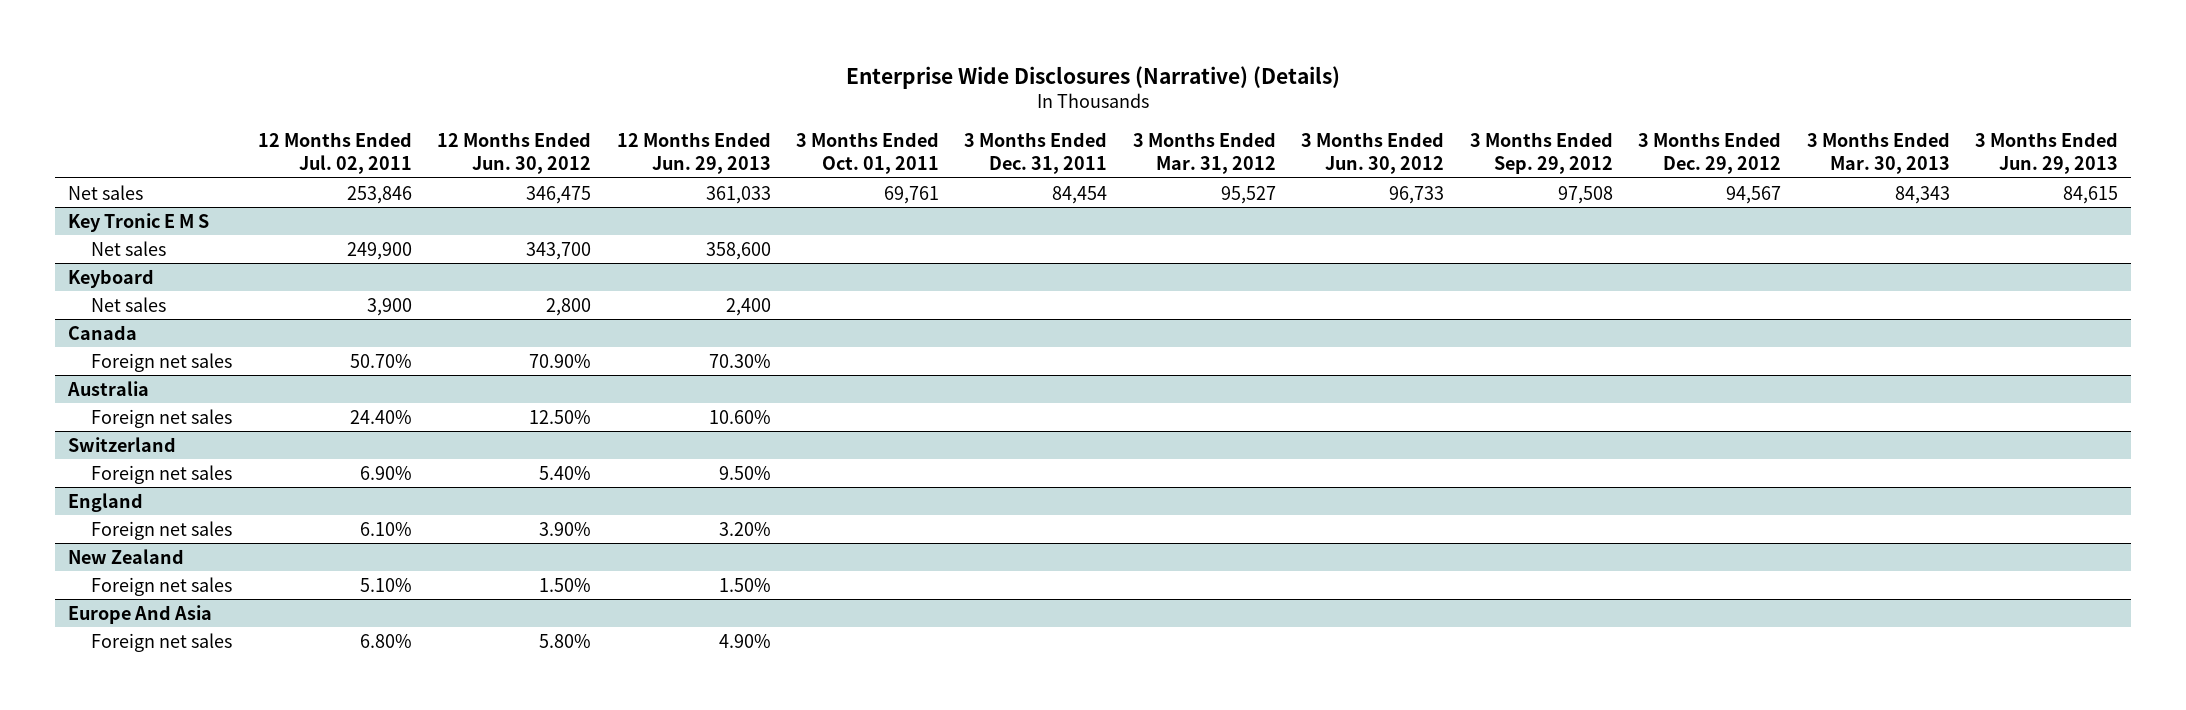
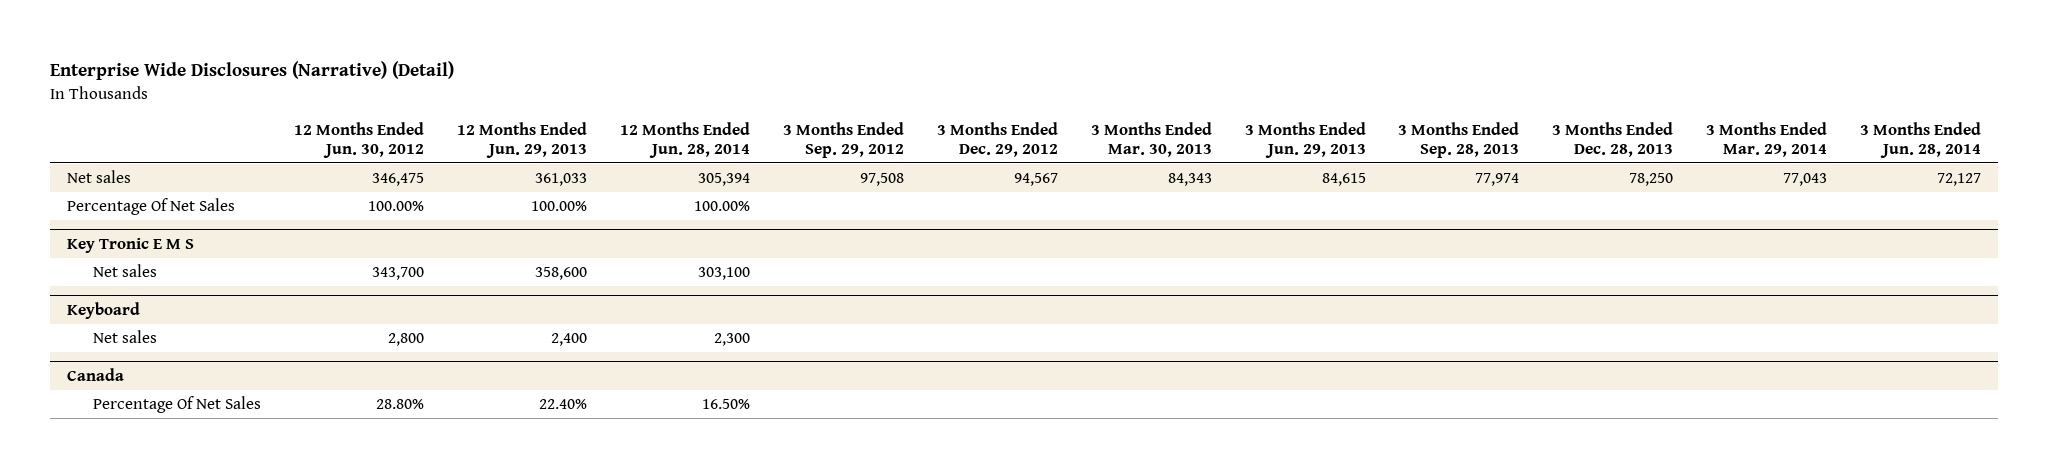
[845,65,1340,89] Enterprise Wide Disclosures (Narrative) (Details) -> [50,61,455,81] Enterprise Wide Disclosures (Narrative) (Detail)
[257,132,412,175] 12 Months Ended Jul. 02, 2011 -> none
[795,132,939,175] 3 Months Ended Oct. 01, 2011 -> none
[964,132,1108,175] 3 Months Ended Dec. 31, 2011 -> none
[1132,132,1276,175] 3 Months Ended Mar. 31, 2012 -> none
[1301,132,1445,175] 3 Months Ended Jun. 30, 2012 -> none
none -> [619,121,750,159] 12 Months Ended Jun. 28, 2014
none -> [1398,121,1520,159] 3 Months Ended Sep. 28, 2013
none -> [1552,121,1674,158] 3 Months Ended Dec. 28, 2013
none -> [1706,121,1828,158] 3 Months Ended Mar. 29, 2014
none -> [1860,121,1982,159] 3 Months Ended Jun. 28, 2014
none -> [66,198,235,216] Percentage Of Net Sales
[66,380,149,396] Australia -> none
[91,408,233,428] Foreign net sales -> none
[67,436,176,452] Switzerland -> none
[91,464,233,484] Foreign net sales -> none
[67,492,143,512] England -> none
[91,520,233,540] Foreign net sales -> none
[67,548,184,564] New Zealand -> none
[91,576,233,596] Foreign net sales -> none
[67,604,212,624] Europe And Asia -> none
[91,632,233,652] Foreign net sales -> none
[91,352,233,372] Foreign net sales -> [92,396,261,414] Percentage Of Net Sales
[529,353,592,368] 70.90% -> [375,399,424,410] 28.80%
[708,353,771,368] 70.30% -> [538,399,587,410] 22.40%

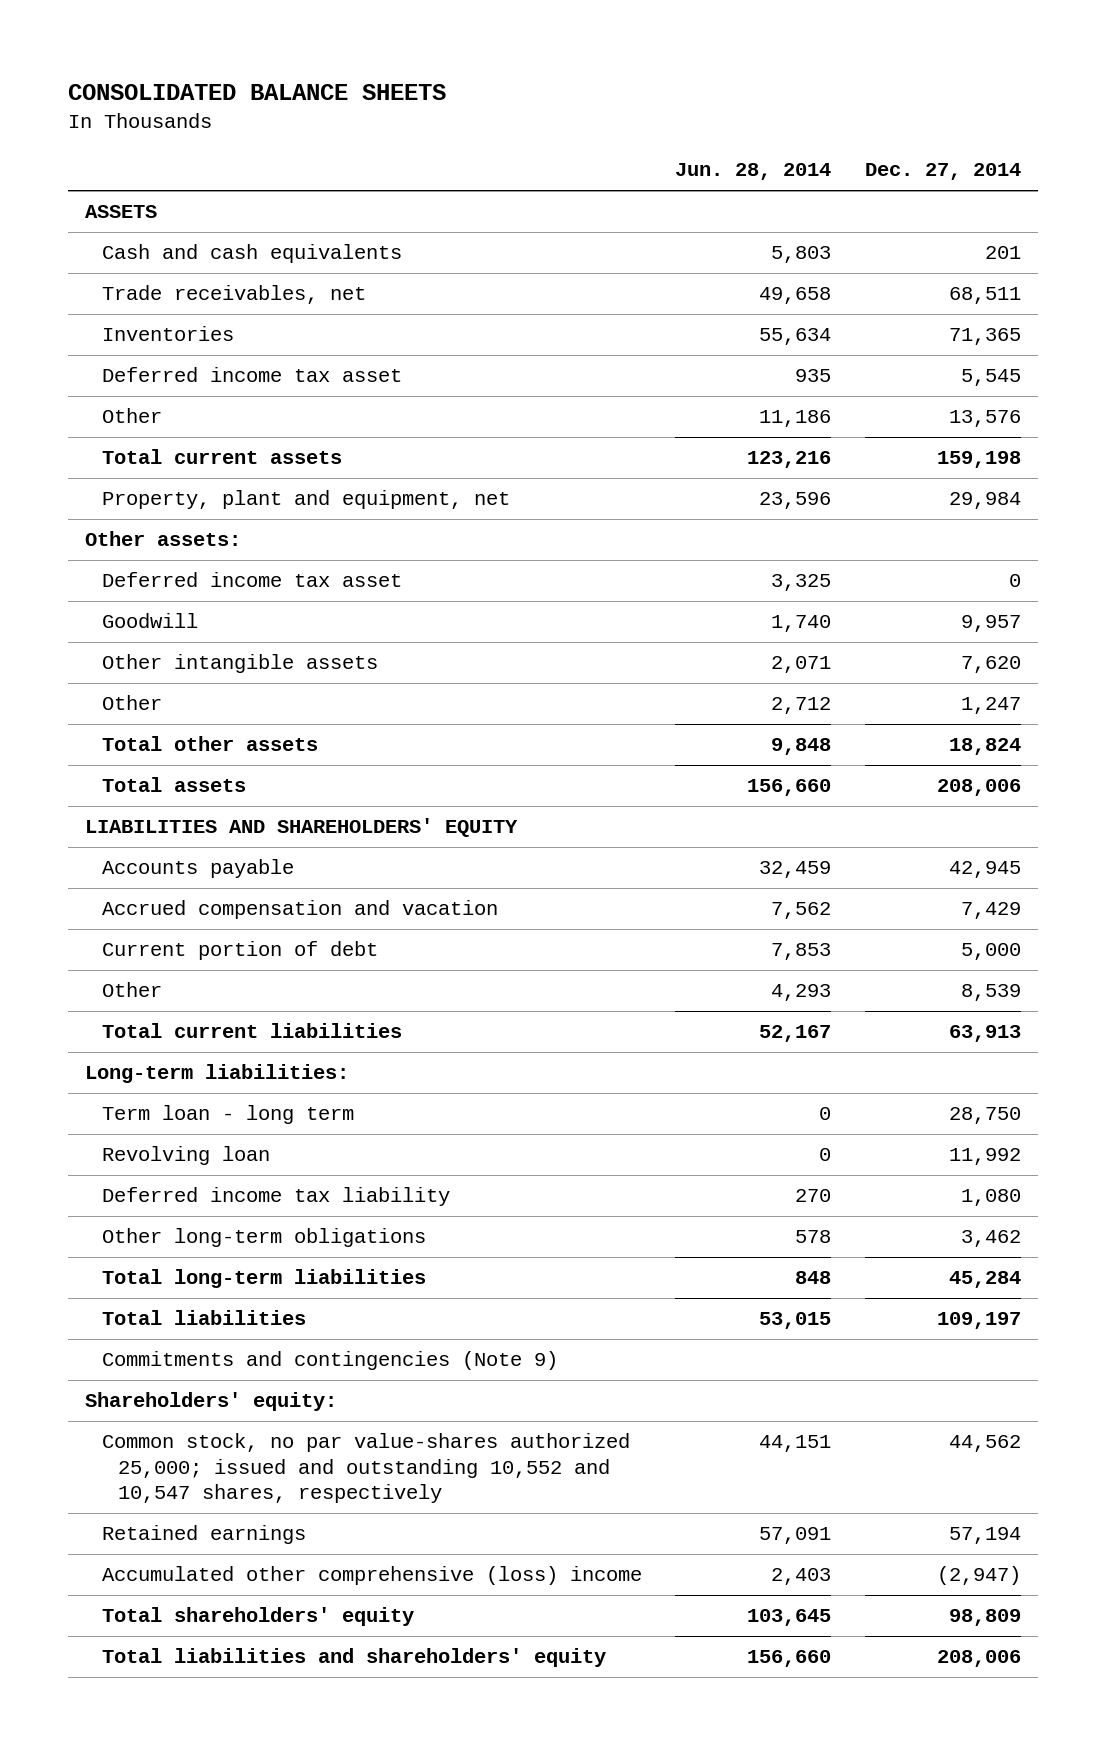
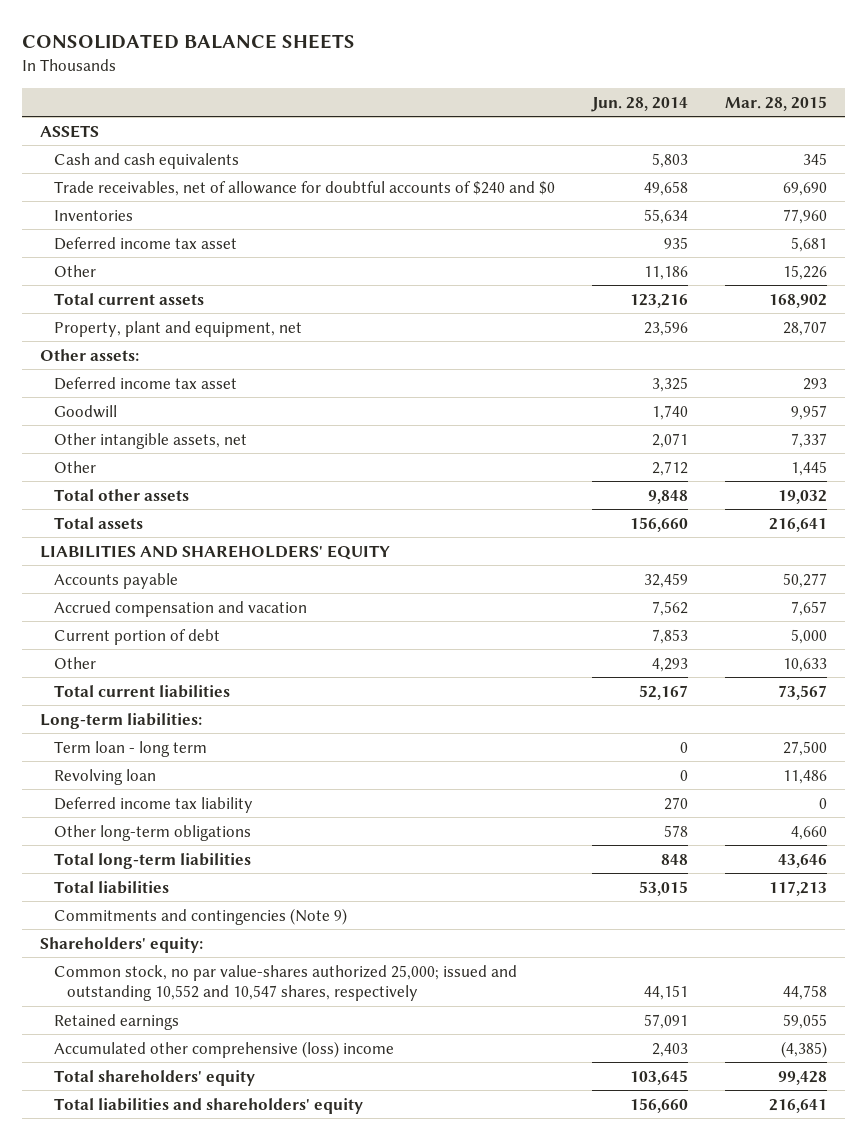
[864,163,1021,181] Dec. 27, 2014 -> none
none -> [724,95,827,111] Mar. 28, 2015
[101,285,366,305] Trade receivables, net -> [53,180,555,196] Trade receivables, net of allowance for doubtful accounts of $240 and $0
[101,654,378,674] Other intangible assets -> [53,432,247,449] Other intangible assets, net

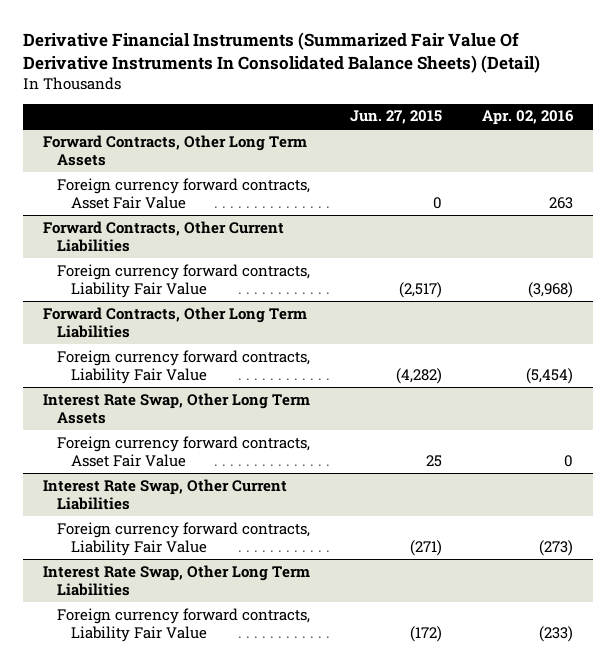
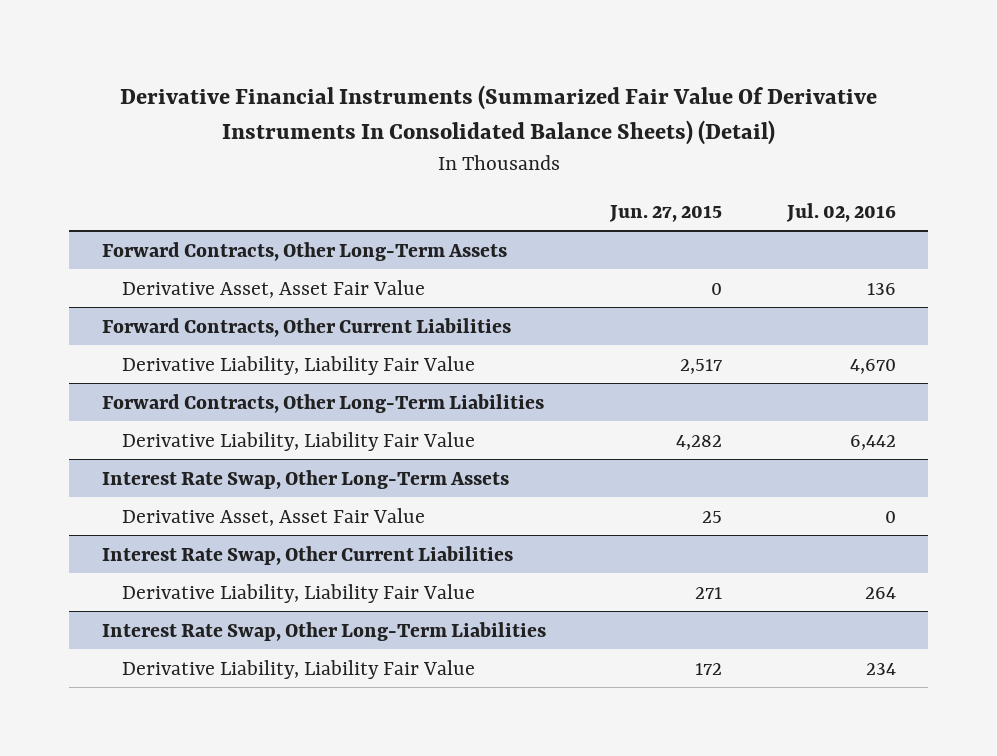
[482,110,575,126] Apr. 02, 2016 -> none
none -> [785,202,896,222] Jul. 02, 2016
[42,134,307,166] Forward Contracts, Other Long Term Assets -> [101,241,507,261] Forward Contracts, Other Long-Term Assets
[56,177,310,209] Foreign currency forward contracts, Asset Fair Value -> [122,279,426,298] Derivative Asset, Asset Fair Value
[56,263,310,298] Foreign currency forward contracts, Liability Fair Value -> [122,355,476,375] Derivative Liability, Liability Fair Value
[399,281,443,298] (2,517) -> [680,358,723,374] 2,517
[42,306,307,338] Forward Contracts, Other Long Term Liabilities -> [101,393,544,413] Forward Contracts, Other Long-Term Liabilities
[56,349,310,384] Foreign currency forward contracts, Liability Fair Value -> [122,431,476,451] Derivative Liability, Liability Fair Value
[396,367,443,384] (4,282) -> [676,434,723,450] 4,282
[42,392,310,424] Interest Rate Swap, Other Long Term Assets -> [101,469,509,489] Interest Rate Swap, Other Long-Term Assets
[56,435,310,467] Foreign currency forward contracts, Asset Fair Value -> [122,507,426,526] Derivative Asset, Asset Fair Value
[56,521,310,556] Foreign currency forward contracts, Liability Fair Value -> [122,583,476,603] Derivative Liability, Liability Fair Value
[410,539,443,556] (271) -> [695,586,723,599] 271
[42,564,310,596] Interest Rate Swap, Other Long Term Liabilities -> [101,621,546,641] Interest Rate Swap, Other Long-Term Liabilities
[56,607,310,642] Foreign currency forward contracts, Liability Fair Value -> [122,659,476,679] Derivative Liability, Liability Fair Value
[410,625,443,642] (172) -> [695,662,723,675] 172

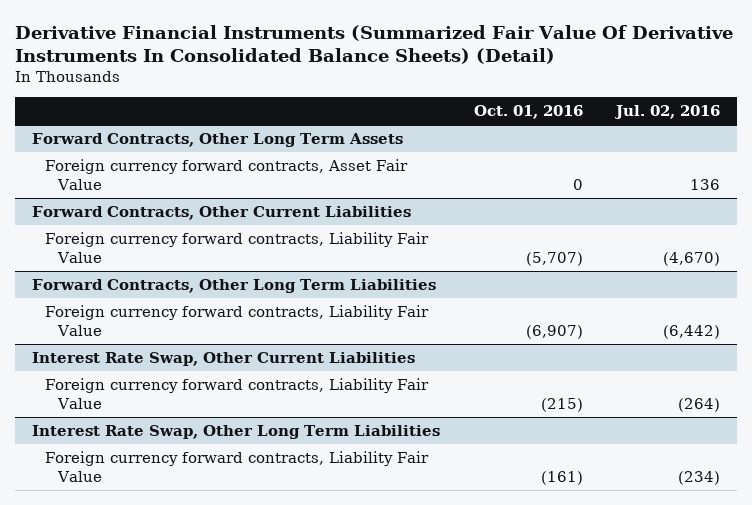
[609,204,723,222] Jun. 27, 2015 -> none
none -> [473,105,583,120] Oct. 01, 2016
[101,241,507,261] Forward Contracts, Other Long-Term Assets -> [32,133,404,148] Forward Contracts, Other Long Term Assets
[122,279,426,298] Derivative Asset, Asset Fair Value -> [45,159,409,190] Foreign currency forward contracts, Asset Fair Value
[101,469,509,489] Interest Rate Swap, Other Long-Term Assets -> none
[122,507,426,526] Derivative Asset, Asset Fair Value -> none
[122,355,476,375] Derivative Liability, Liability Fair Value -> [45,232,430,263] Foreign currency forward contracts, Liability Fair Value
[849,358,896,374] 4,670 -> [663,251,721,266] (4,670)
[101,393,544,413] Forward Contracts, Other Long-Term Liabilities -> [32,279,437,294] Forward Contracts, Other Long Term Liabilities
[122,431,476,451] Derivative Liability, Liability Fair Value -> [45,305,430,336] Foreign currency forward contracts, Liability Fair Value
[849,434,896,450] 6,442 -> [663,324,721,339] (6,442)
[122,583,476,603] Derivative Liability, Liability Fair Value -> [45,378,430,409] Foreign currency forward contracts, Liability Fair Value
[864,586,896,599] 264 -> [678,397,721,412] (264)
[101,621,546,641] Interest Rate Swap, Other Long-Term Liabilities -> [32,425,441,440] Interest Rate Swap, Other Long Term Liabilities
[122,659,476,679] Derivative Liability, Liability Fair Value -> [45,451,430,482] Foreign currency forward contracts, Liability Fair Value
[865,662,896,675] 234 -> [678,470,721,485] (234)

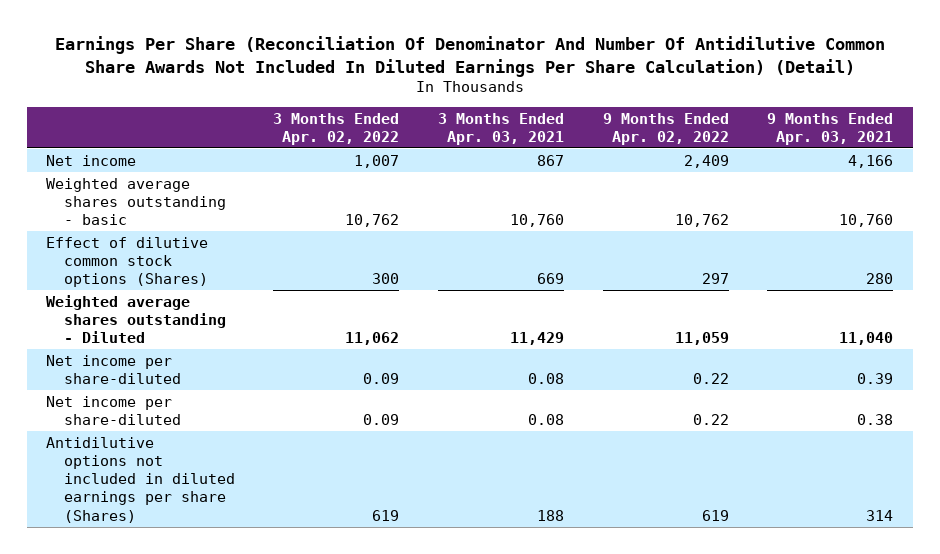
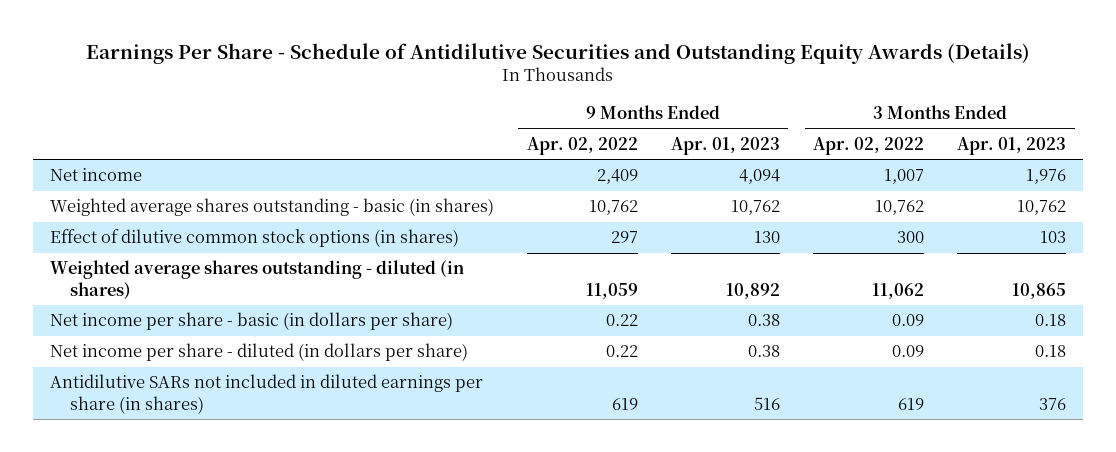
[54,35,885,77] Earnings Per Share (Reconciliation Of Denominator And Number Of Antidilutive Common Share Awards Not Included In Diluted Earnings Per Share Calculation) (Detail) -> [85,42,1030,64] Earnings Per Share - Schedule of Antidilutive Securities and Outstanding Equity Awards (Details)
[438,112,565,145] 3 Months Ended Apr. 03, 2021 -> none
[767,112,894,145] 9 Months Ended Apr. 03, 2021 -> none
none -> [670,136,780,155] Apr. 01, 2023
none -> [957,136,1067,155] Apr. 01, 2023
[46,177,226,226] Weighted average shares outstanding - basic -> [49,198,494,217] Weighted average shares outstanding - basic (in shares)
[46,236,209,288] Effect of dilutive common stock options (Shares) -> [49,229,459,248] Effect of dilutive common stock options (in shares)
[46,294,226,344] Weighted average shares outstanding - Diluted -> [49,260,464,299] Weighted average shares outstanding - diluted (in shares)
[46,354,181,384] Net income per share-diluted -> [49,312,453,331] Net income per share - basic (in dollars per share)
[46,395,181,425] Net income per share-diluted -> [49,343,468,362] Net income per share - diluted (in dollars per share)
[46,436,235,523] Antidilutive options not included in diluted earnings per share (Shares) -> [49,374,483,414] Antidilutive SARs not included in diluted earnings per share (in shares)

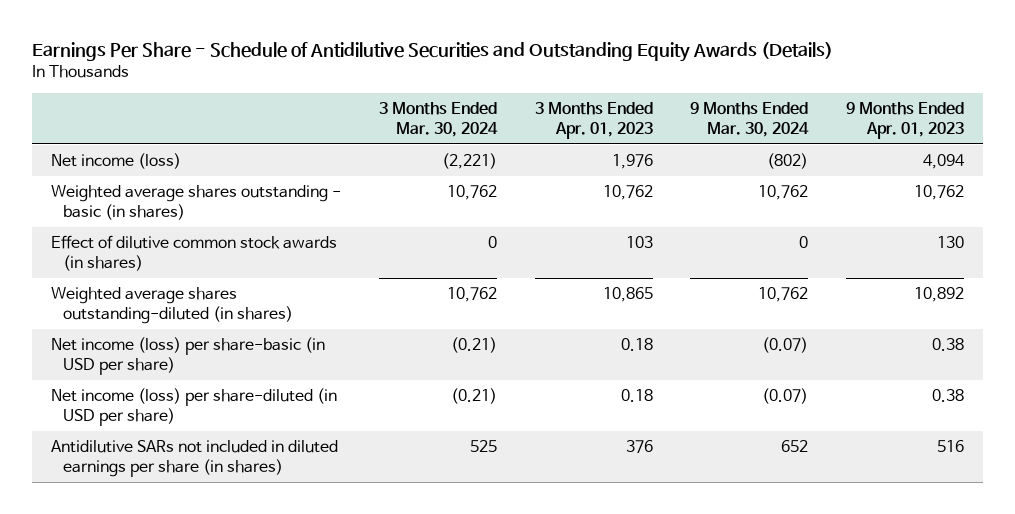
[526,136,638,155] Apr. 02, 2022 -> none
[813,136,925,155] Apr. 02, 2022 -> none
none -> [378,101,498,138] 3 Months Ended Mar. 30, 2024
none -> [690,101,810,138] 9 Months Ended Mar. 30, 2024
[49,168,142,182] Net income -> [50,153,181,170] Net income (loss)
[49,229,459,248] Effect of dilutive common stock options (in shares) -> [50,235,337,272] Effect of dilutive common stock awards (in shares)
[49,260,464,299] Weighted average shares outstanding - diluted (in shares) -> [50,287,293,325] Weighted average shares outstanding-diluted (in shares)
[49,312,453,331] Net income per share - basic (in dollars per share) -> [50,337,325,376] Net income (loss) per share-basic (in USD per share)
[49,343,468,362] Net income per share - diluted (in dollars per share) -> [50,388,337,427] Net income (loss) per share-diluted (in USD per share)

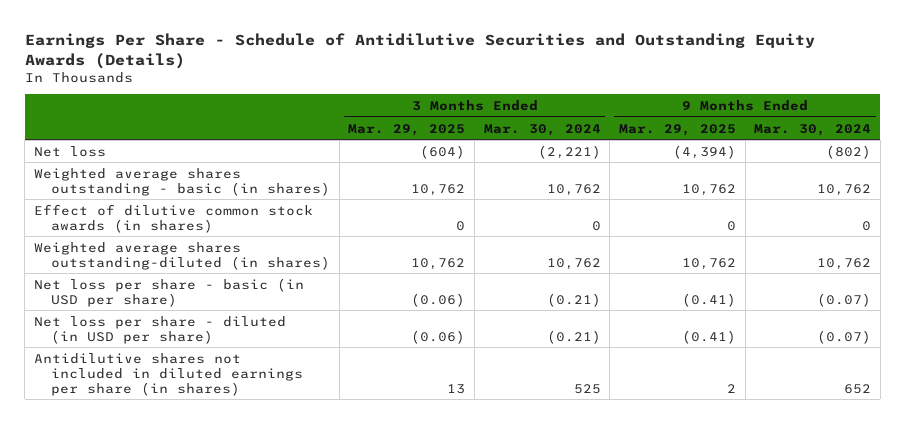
[534,101,653,140] 3 Months Ended Apr. 01, 2023 -> none
[846,101,965,140] 9 Months Ended Apr. 01, 2023 -> none
none -> [348,123,466,136] Mar. 29, 2025
none -> [618,123,736,136] Mar. 29, 2025
[50,153,181,170] Net income (loss) -> [34,145,107,157] Net loss
[50,337,325,376] Net income (loss) per share-basic (in USD per share) -> [34,277,305,307] Net loss per share - basic (in USD per share)
[50,388,337,427] Net income (loss) per share-diluted (in USD per share) -> [34,315,287,344] Net loss per share - diluted (in USD per share)
[50,440,338,478] Antidilutive SARs not included in diluted earnings per share (in shares) -> [34,352,304,396] Antidilutive shares not included in diluted earnings per share (in shares)

